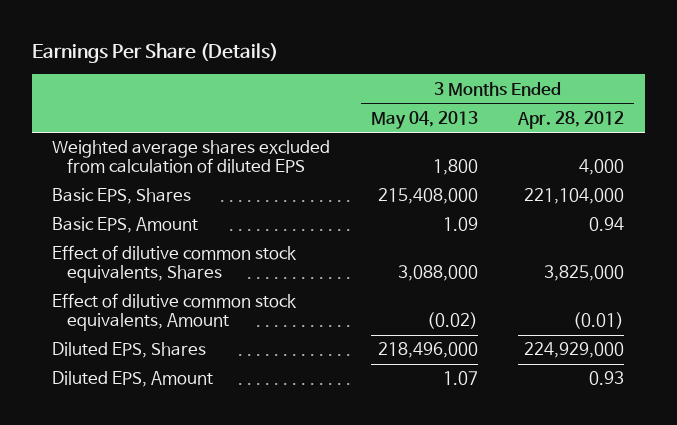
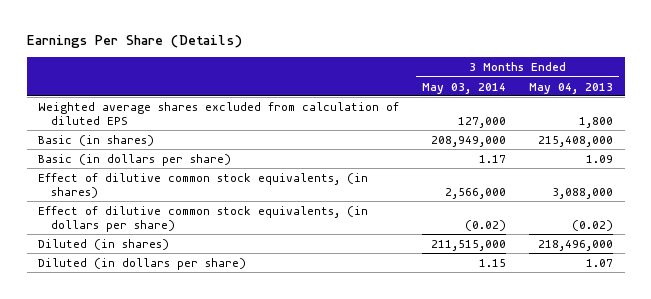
[517,110,625,129] Apr. 28, 2012 -> none
none -> [422,82,507,94] May 03, 2014
[52,188,192,205] Basic EPS, Shares -> [38,134,155,146] Basic (in shares)
[52,217,199,234] Basic EPS, Amount -> [38,153,232,166] Basic (in dollars per share)
[52,245,298,284] Effect of dilutive common stock equivalents, Shares -> [38,172,369,198] Effect of dilutive common stock equivalents, (in shares)
[52,293,298,332] Effect of dilutive common stock equivalents, Amount -> [38,205,369,232] Effect of dilutive common stock equivalents, (in dollars per share)
[52,342,207,359] Diluted EPS, Shares -> [38,238,170,250] Diluted (in shares)
[52,371,214,388] Diluted EPS, Amount -> [38,257,247,270] Diluted (in dollars per share)

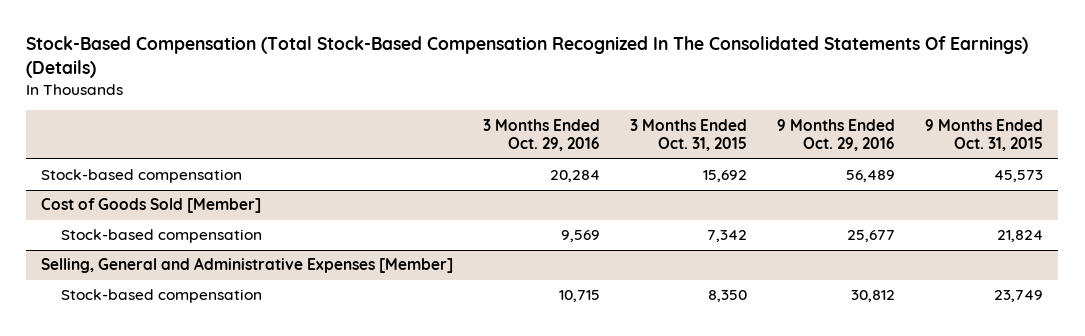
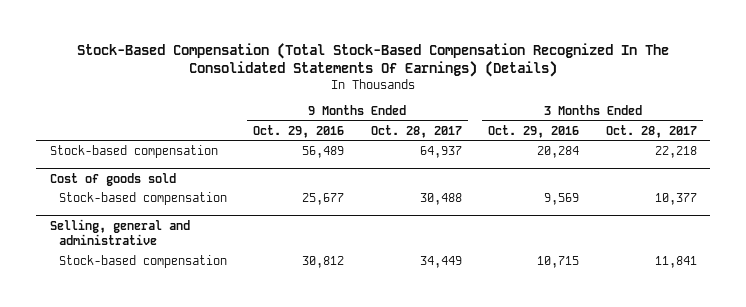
[630,118,748,152] 3 Months Ended Oct. 31, 2015 -> none
[925,118,1044,152] 9 Months Ended Oct. 31, 2015 -> none
none -> [370,124,462,138] Oct. 28, 2017
none -> [605,124,697,138] Oct. 28, 2017
[41,198,262,214] Cost of Goods Sold [Member] -> [49,172,176,186] Cost of goods sold
[41,257,454,274] Selling, General and Administrative Expenses [Member] -> [49,218,190,245] Selling, general and administrative

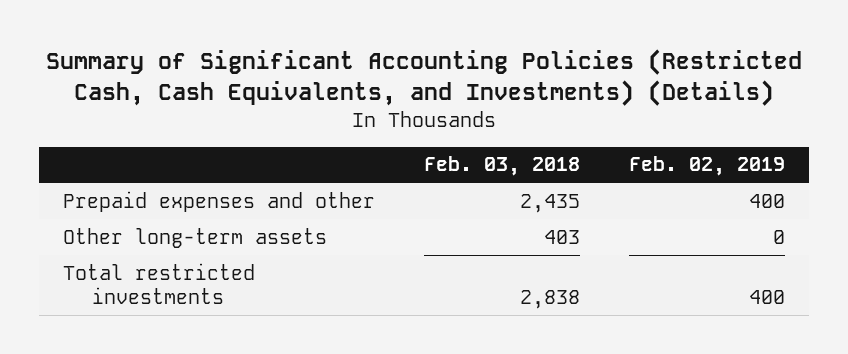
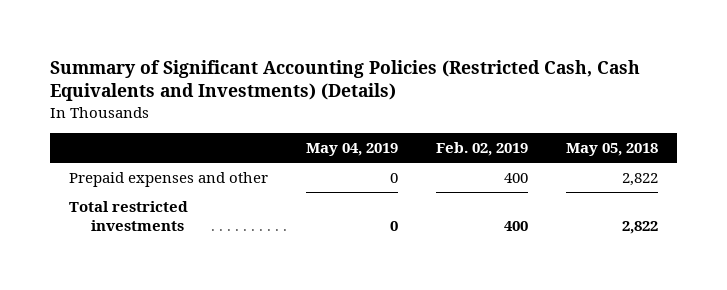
[45,49,802,107] Summary of Significant Accounting Policies (Restricted Cash, Cash Equivalents, and Investments) (Details) -> [50,59,641,102] Summary of Significant Accounting Policies (Restricted Cash, Cash Equivalents and Investments) (Details)
[423,156,580,177] Feb. 03, 2018 -> none
none -> [305,142,398,156] May 04, 2019
none -> [565,142,658,156] May 05, 2018
[63,227,328,248] Other long-term assets -> none

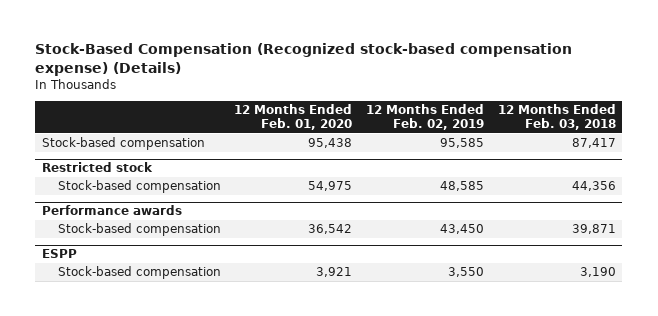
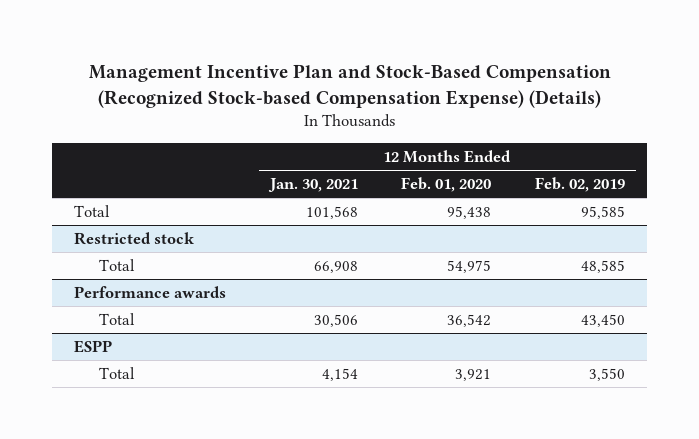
[35,43,573,76] Stock-Based Compensation (Recognized stock-based compensation expense) (Details) -> [88,63,611,108] Management Incentive Plan and Stock-Based Compensation (Recognized Stock-based Compensation Expense) (Details)
[497,104,616,131] 12 Months Ended Feb. 03, 2018 -> none
none -> [267,178,358,193] Jan. 30, 2021
[42,137,206,151] Stock-based compensation -> [74,205,111,218] Total
[57,180,221,194] Stock-based compensation -> [98,259,135,272] Total
[57,223,221,237] Stock-based compensation -> [98,313,135,326] Total
[57,266,221,280] Stock-based compensation -> [98,367,135,380] Total

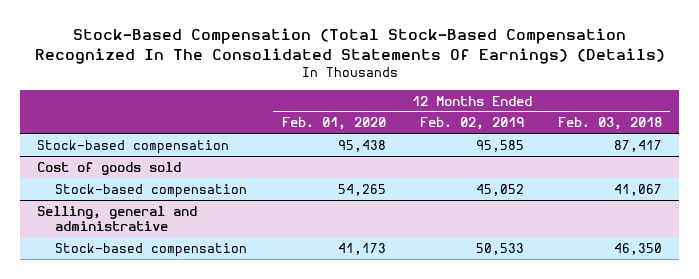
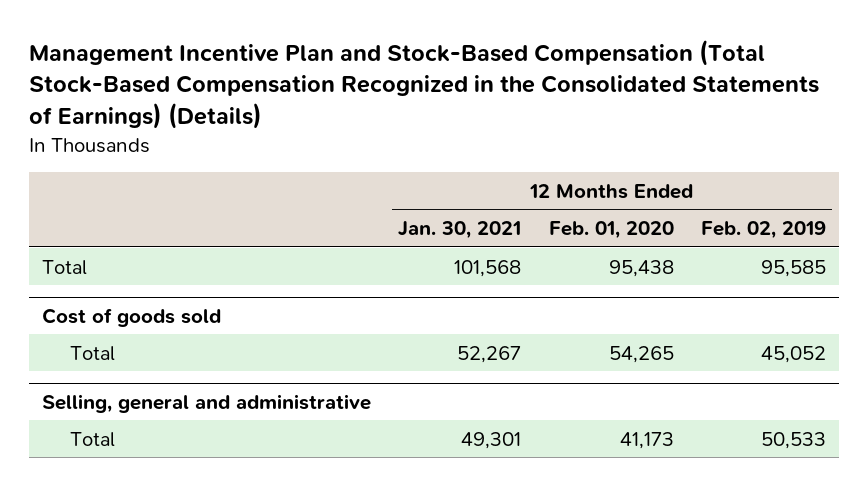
[34,28,665,64] Stock-Based Compensation (Total Stock-Based Compensation Recognized In The Consolidated Statements Of Earnings) (Details) -> [28,39,819,129] Management Incentive Plan and Stock-Based Compensation (Total Stock-Based Compensation Recognized in the Consolidated Statements of Earnings) (Details)
[557,117,662,131] Feb. 03, 2018 -> none
none -> [398,220,522,239] Jan. 30, 2021
[37,139,230,154] Stock-based compensation -> [42,259,88,275] Total
[55,183,248,198] Stock-based compensation -> [70,345,116,361] Total
[55,242,248,257] Stock-based compensation -> [70,431,116,447] Total

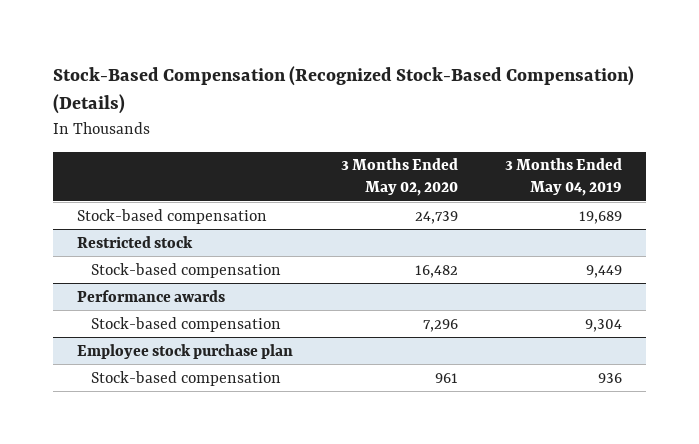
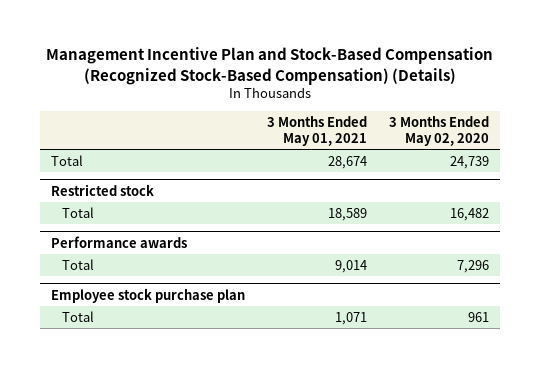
[53,66,635,115] Stock-Based Compensation (Recognized Stock-Based Compensation) (Details) -> [46,47,494,85] Management Incentive Plan and Stock-Based Compensation (Recognized Stock-Based Compensation) (Details)
[505,158,623,197] 3 Months Ended May 04, 2019 -> none
none -> [267,116,368,146] 3 Months Ended May 01, 2021
[77,208,268,224] Stock-based compensation -> [51,154,84,166] Total
[90,262,281,278] Stock-based compensation -> [61,206,94,218] Total
[90,316,281,332] Stock-based compensation -> [61,258,94,270] Total
[90,370,281,386] Stock-based compensation -> [61,310,94,322] Total

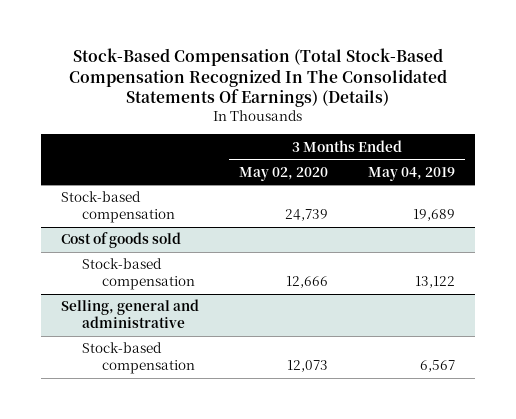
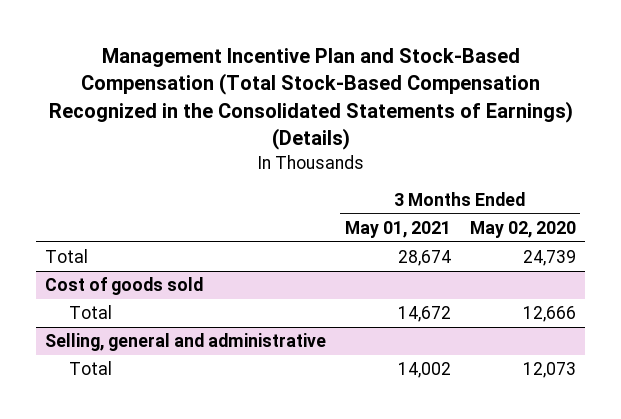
[68,47,447,108] Stock-Based Compensation (Total Stock-Based Compensation Recognized In The Consolidated Statements Of Earnings) (Details) -> [48,48,573,150] Management Incentive Plan and Stock-Based Compensation (Total Stock-Based Compensation Recognized in the Consolidated Statements of Earnings) (Details)
[367,166,455,181] May 04, 2019 -> none
none -> [345,221,452,239] May 01, 2021
[61,191,175,224] Stock-based compensation -> [45,249,89,264] Total
[81,258,196,291] Stock-based compensation -> [69,305,113,320] Total
[81,342,196,375] Stock-based compensation -> [69,361,113,376] Total

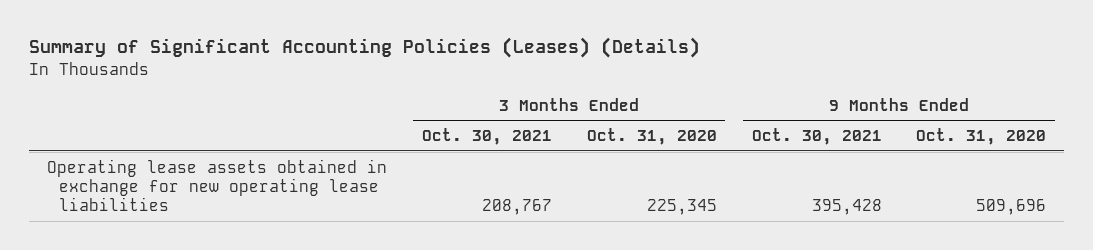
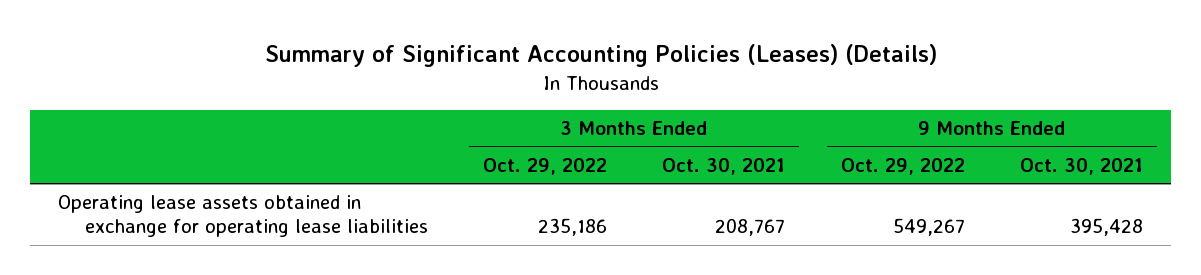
[586,128,717,146] Oct. 31, 2020 -> none
[916,128,1047,146] Oct. 31, 2020 -> none
none -> [482,157,607,175] Oct. 29, 2022
none -> [840,157,965,175] Oct. 29, 2022
[46,158,387,212] Operating lease assets obtained in exchange for new operating lease liabilities -> [57,195,428,238] Operating lease assets obtained in exchange for operating lease liabilities

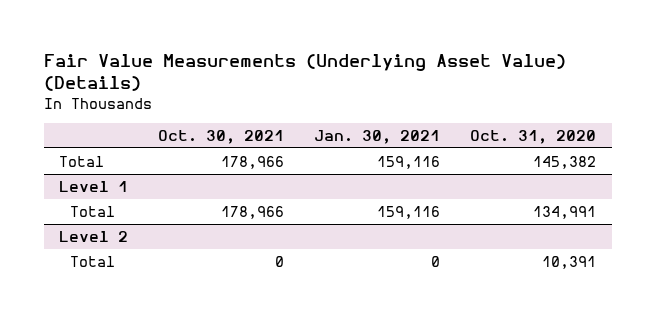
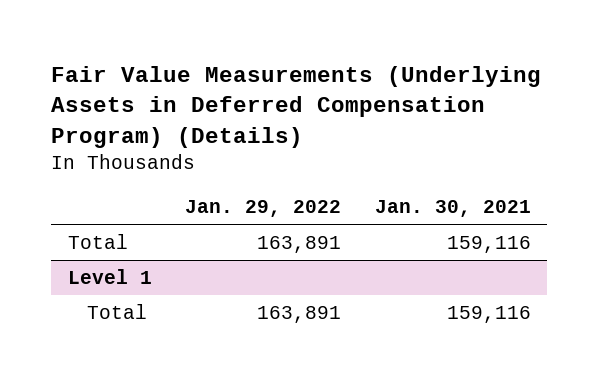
[43,53,566,92] Fair Value Measurements (Underlying Asset Value) (Details) -> [51,65,542,148] Fair Value Measurements (Underlying Assets in Deferred Compensation Program) (Details)
[158,130,285,145] Oct. 30, 2021 -> none
[470,130,597,145] Oct. 31, 2020 -> none
none -> [185,200,342,218] Jan. 29, 2022
[59,230,129,242] Level 2 -> none
[69,255,115,267] Total -> none

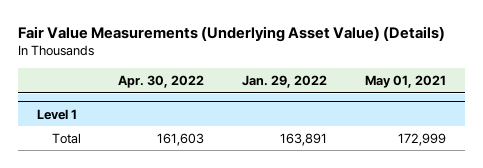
[51,65,542,148] Fair Value Measurements (Underlying Assets in Deferred Compensation Program) (Details) -> [17,25,445,42] Fair Value Measurements (Underlying Asset Value) (Details)
[374,200,531,218] Jan. 30, 2021 -> none
none -> [118,74,205,88] Apr. 30, 2022
none -> [365,74,447,88] May 01, 2021
[68,234,129,250] Total -> none

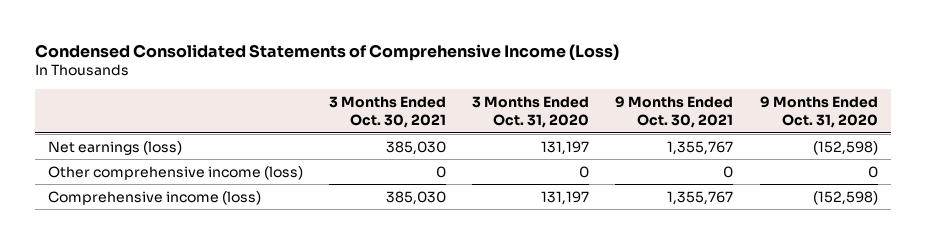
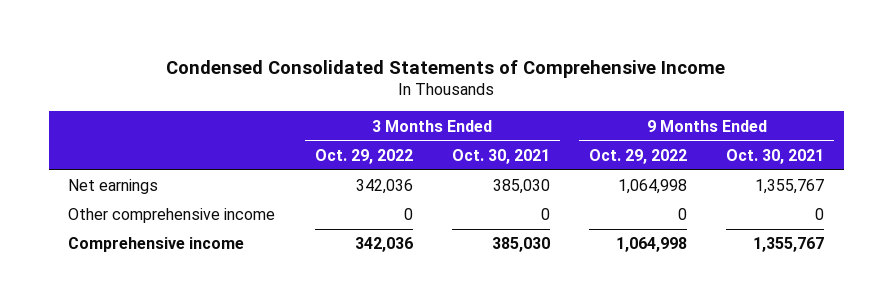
[35,43,620,61] Condensed Consolidated Statements of Comprehensive Income (Loss) -> [166,59,726,78] Condensed Consolidated Statements of Comprehensive Income
[472,96,590,128] 3 Months Ended Oct. 31, 2020 -> none
[759,96,878,128] 9 Months Ended Oct. 31, 2020 -> none
none -> [314,148,413,164] Oct. 29, 2022
none -> [589,148,688,164] Oct. 29, 2022
[48,140,183,155] Net earnings (loss) -> [68,179,159,195] Net earnings
[48,165,304,180] Other comprehensive income (loss) -> [68,208,276,224] Other comprehensive income
[48,190,262,205] Comprehensive income (loss) -> [68,237,245,253] Comprehensive income

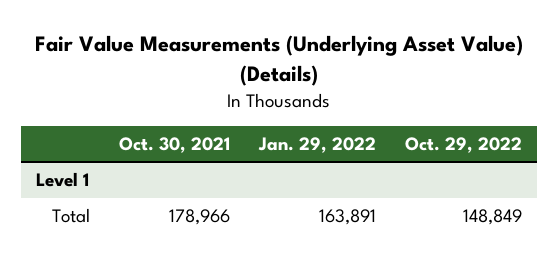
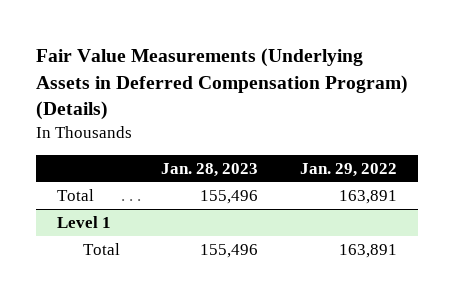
[34,34,523,86] Fair Value Measurements (Underlying Asset Value) (Details) -> [35,48,408,120] Fair Value Measurements (Underlying Assets in Deferred Compensation Program) (Details)
[118,136,230,153] Oct. 30, 2021 -> none
[405,136,523,153] Oct. 29, 2022 -> none
none -> [161,162,259,177] Jan. 28, 2023
none -> [56,188,94,201] Total

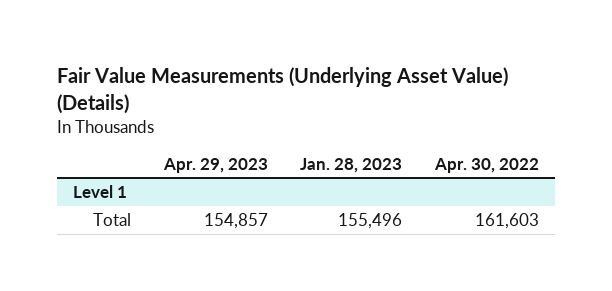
[35,48,408,120] Fair Value Measurements (Underlying Assets in Deferred Compensation Program) (Details) -> [56,67,508,114] Fair Value Measurements (Underlying Asset Value) (Details)
[300,162,398,177] Jan. 29, 2022 -> none
none -> [162,157,268,173] Apr. 29, 2023
none -> [433,157,539,173] Apr. 30, 2022
[56,188,94,201] Total -> none

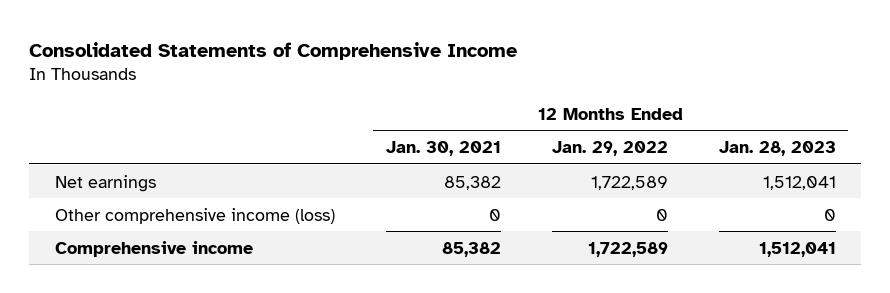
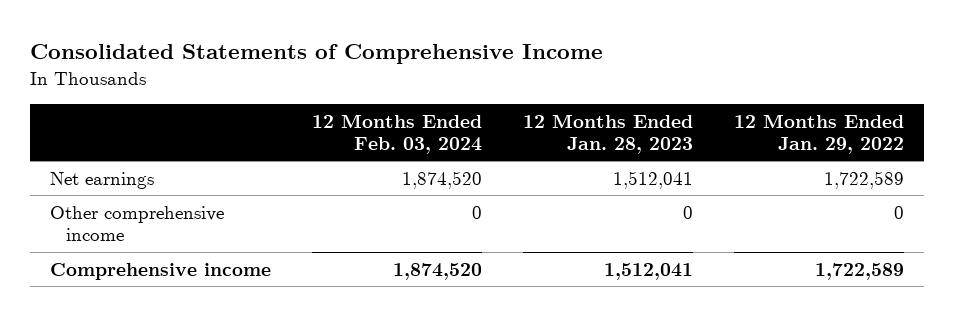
[385,141,501,157] Jan. 30, 2021 -> none
none -> [312,113,483,154] 12 Months Ended Feb. 03, 2024
[54,207,335,224] Other comprehensive income (loss) -> [50,205,225,241] Other comprehensive income

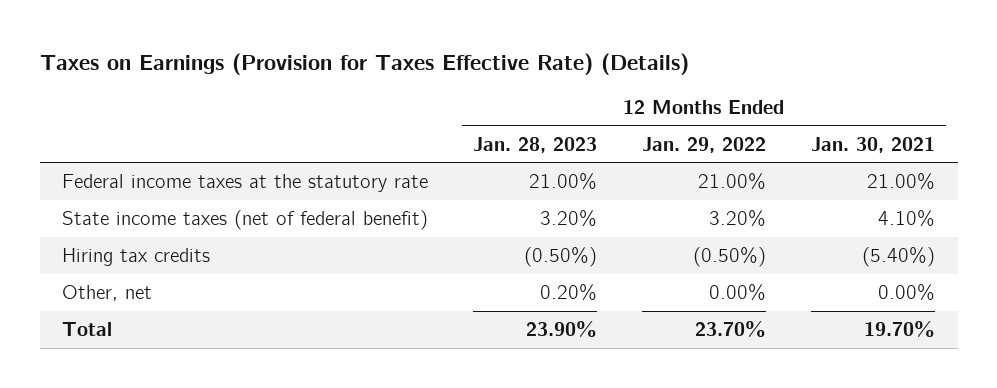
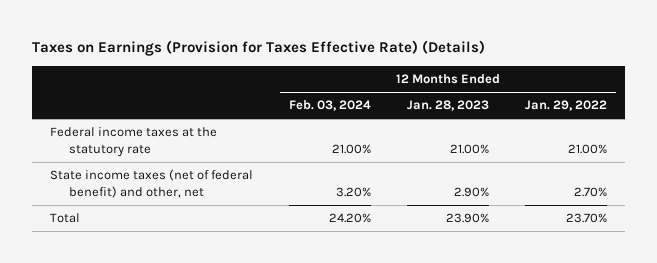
[811,136,936,153] Jan. 30, 2021 -> none
none -> [289,100,372,112] Feb. 03, 2024
[62,247,211,266] Hiring tax credits -> none
[62,284,153,301] Other, net -> none
[62,209,429,230] State income taxes (net of federal benefit) -> [50,169,254,198] State income taxes (net of federal benefit) and other, net
[540,209,598,227] 3.20% -> [454,186,490,197] 2.90%
[709,209,767,227] 3.20% -> [574,186,608,197] 2.70%

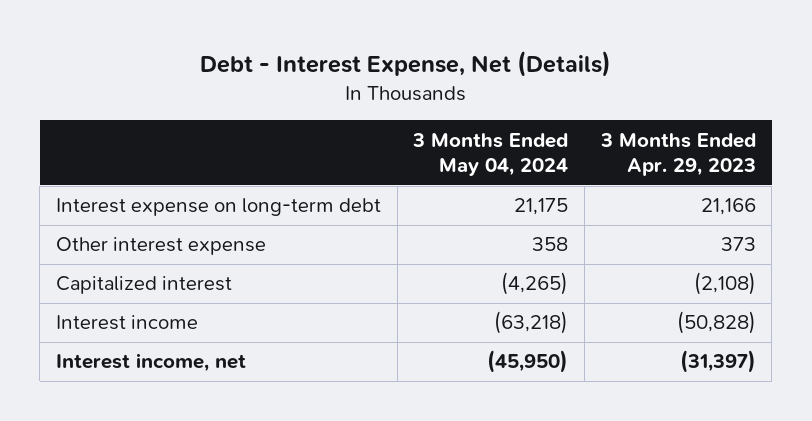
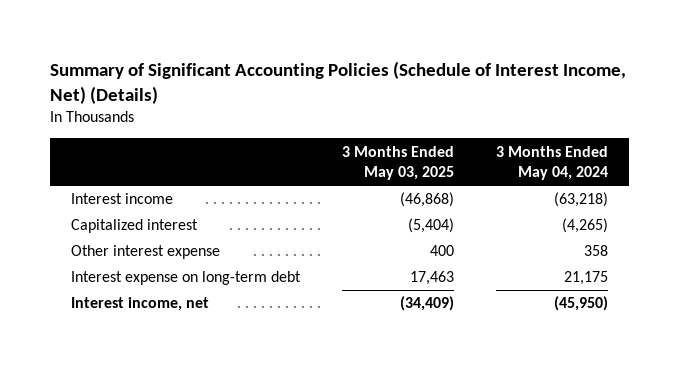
[199,50,611,77] Debt - Interest Expense, Net (Details) -> [50,60,627,104] Summary of Significant Accounting Policies (Schedule of Interest Income, Net) (Details)
[599,132,756,177] 3 Months Ended Apr. 29, 2023 -> none
none -> [342,145,455,181] 3 Months Ended May 03, 2025
[56,276,233,295] Capitalized interest -> [71,219,199,234] Capitalized interest
[56,237,267,256] Other interest expense -> [71,245,221,260] Other interest expense
[56,198,382,217] Interest expense on long-term debt -> [71,271,302,286] Interest expense on long-term debt

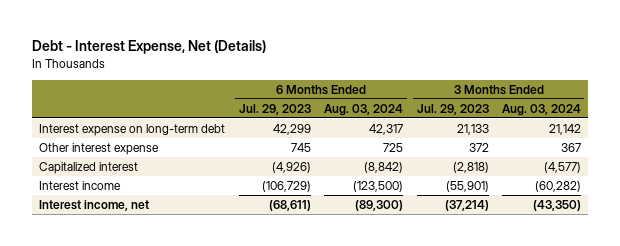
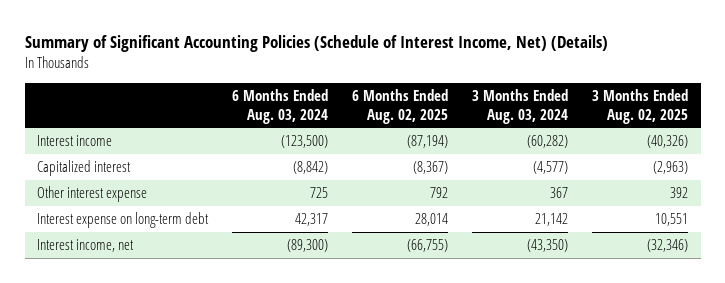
[32,40,267,55] Debt - Interest Expense, Net (Details) -> [24,34,608,52] Summary of Significant Accounting Policies (Schedule of Interest Income, Net) (Details)
[238,103,311,115] Jul. 29, 2023 -> none
[416,103,489,115] Jul. 29, 2023 -> none
none -> [352,89,449,124] 6 Months Ended Aug. 02, 2025
none -> [592,89,689,124] 3 Months Ended Aug. 02, 2025
[39,161,139,174] Capitalized interest -> [36,160,131,177] Capitalized interest
[39,142,160,155] Other interest expense -> [36,186,147,203] Other interest expense
[39,123,226,136] Interest expense on long-term debt -> [36,212,209,229] Interest expense on long-term debt

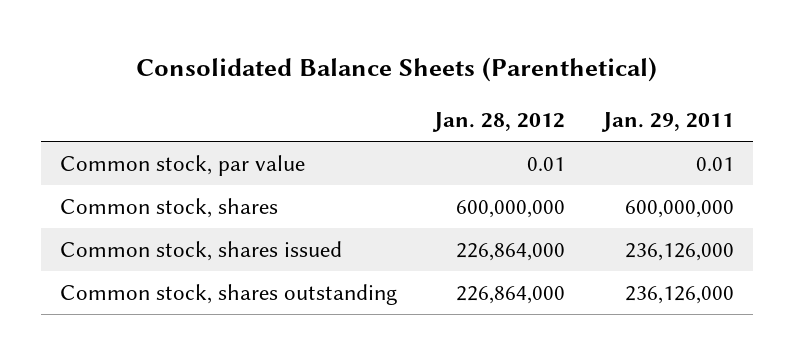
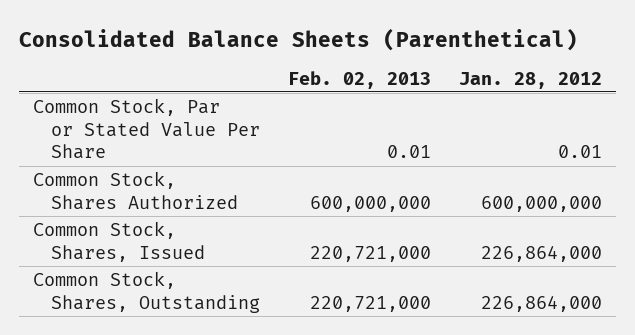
[600,112,734,133] Jan. 29, 2011 -> none
none -> [287,70,431,89] Feb. 02, 2013
[59,154,305,176] Common stock, par value -> [33,97,260,160] Common Stock, Par or Stated Value Per Share
[59,197,278,218] Common stock, shares -> [33,170,238,210] Common Stock, Shares Authorized
[59,240,342,261] Common stock, shares issued -> [33,220,205,262] Common Stock, Shares, Issued
[59,283,397,305] Common stock, shares outstanding -> [33,270,260,313] Common Stock, Shares, Outstanding

